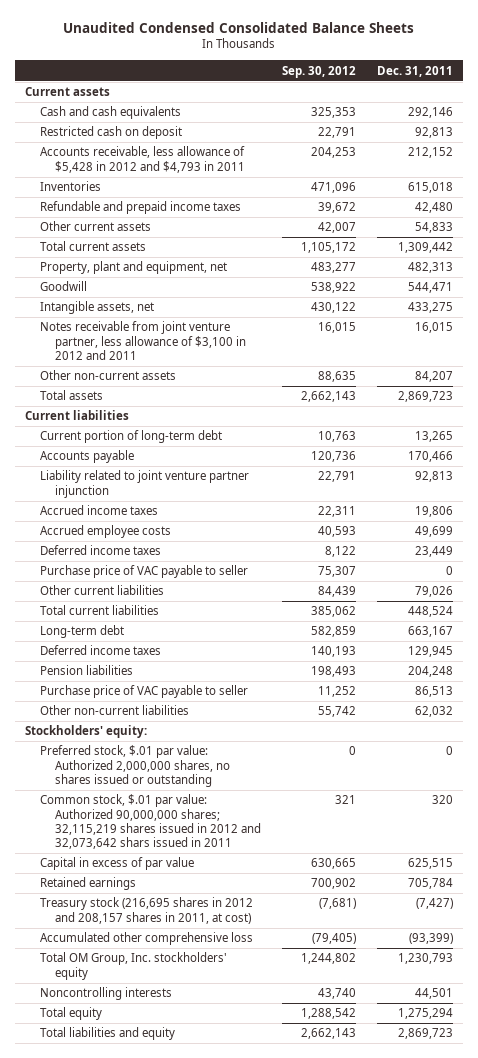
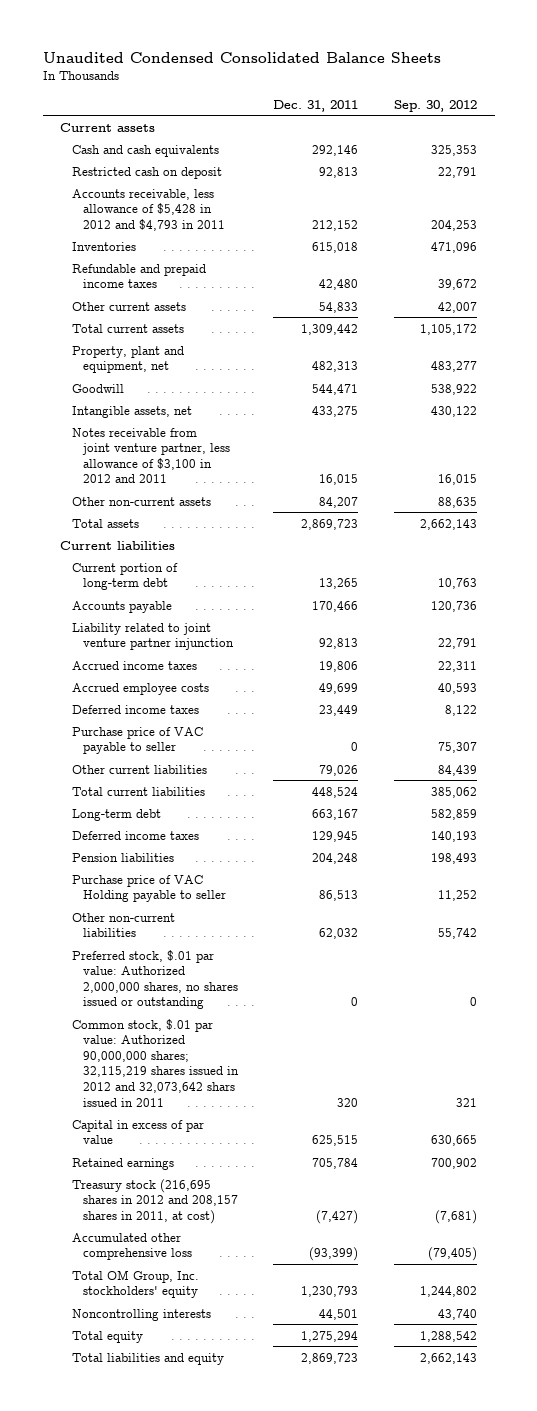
[40,685,249,699] Purchase price of VAC payable to seller -> [71,874,226,903] Purchase price of VAC Holding payable to seller
[25,725,148,739] Stockholders' equity: -> none

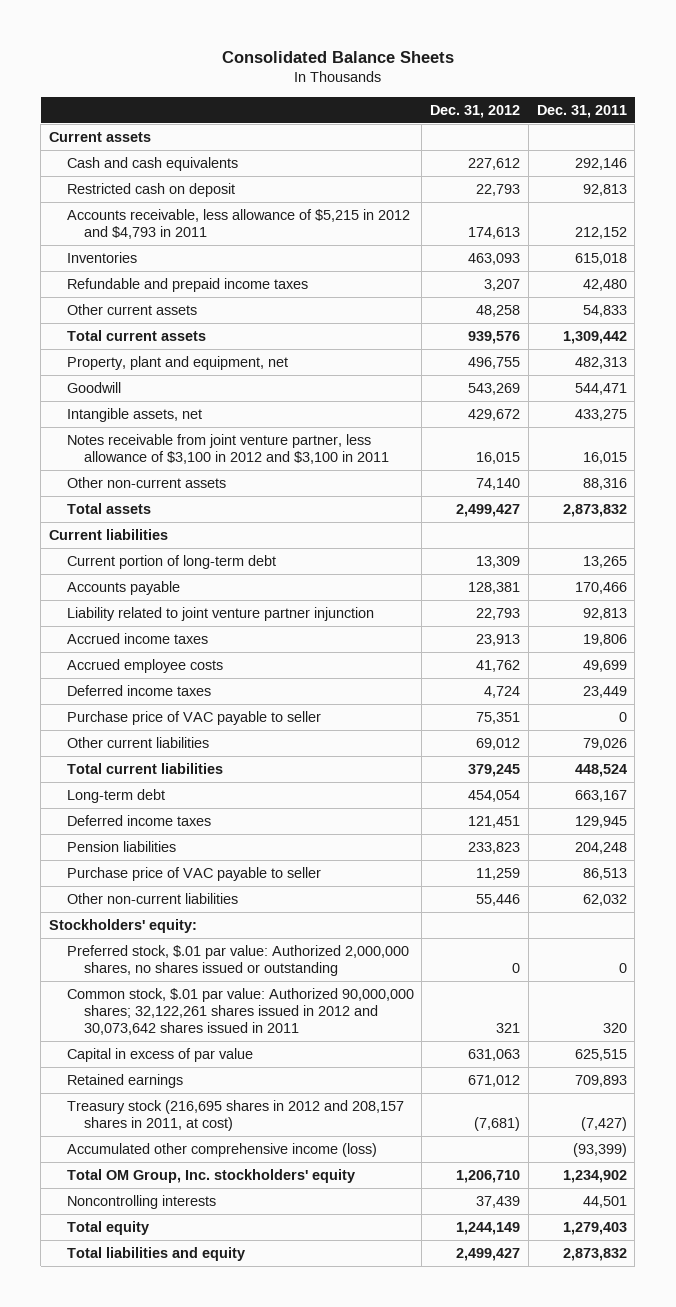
[42,51,441,63] Unaudited Condensed Consolidated Balance Sheets -> [221,51,454,64] Consolidated Balance Sheets
[393,99,477,112] Sep. 30, 2012 -> none
none -> [430,104,521,118] Dec. 31, 2012
[71,188,225,231] Accounts receivable, less allowance of $5,428 in 2012 and $4,793 in 2011 -> [66,208,410,239] Accounts receivable, less allowance of $5,215 in 2012 and $4,793 in 2011
[71,427,230,484] Notes receivable from joint venture partner, less allowance of $3,100 in 2012 and 2011 -> [66,433,389,464] Notes receivable from joint venture partner, less allowance of $3,100 in 2012 and $3,100 in 2011
[319,496,359,508] 84,207 -> [582,477,627,490] 88,316
[301,518,359,530] 2,869,723 -> [562,503,627,517] 2,873,832
[71,874,226,903] Purchase price of VAC Holding payable to seller -> [66,866,321,881] Purchase price of VAC payable to seller
none -> [49,918,198,933] Stockholders' equity:
[71,1018,239,1107] Common stock, $.01 par value: Authorized 90,000,000 shares; 32,115,219 shares issued in 2012 and 32,073,642 shars issued in 2011 -> [66,987,414,1035] Common stock, $.01 par value: Authorized 90,000,000 shares; 32,122,261 shares issued in 2012 and 30,073,642 shares issued in 2011
[312,1157,359,1169] 705,784 -> [574,1074,627,1087] 709,893
[71,1232,192,1261] Accumulated other comprehensive loss -> [66,1142,377,1157] Accumulated other comprehensive income (loss)
[301,1286,359,1298] 1,230,793 -> [562,1169,627,1183] 1,234,902
[301,1330,359,1342] 1,275,294 -> [562,1221,627,1235] 1,279,403
[301,1352,359,1364] 2,869,723 -> [562,1247,627,1261] 2,873,832

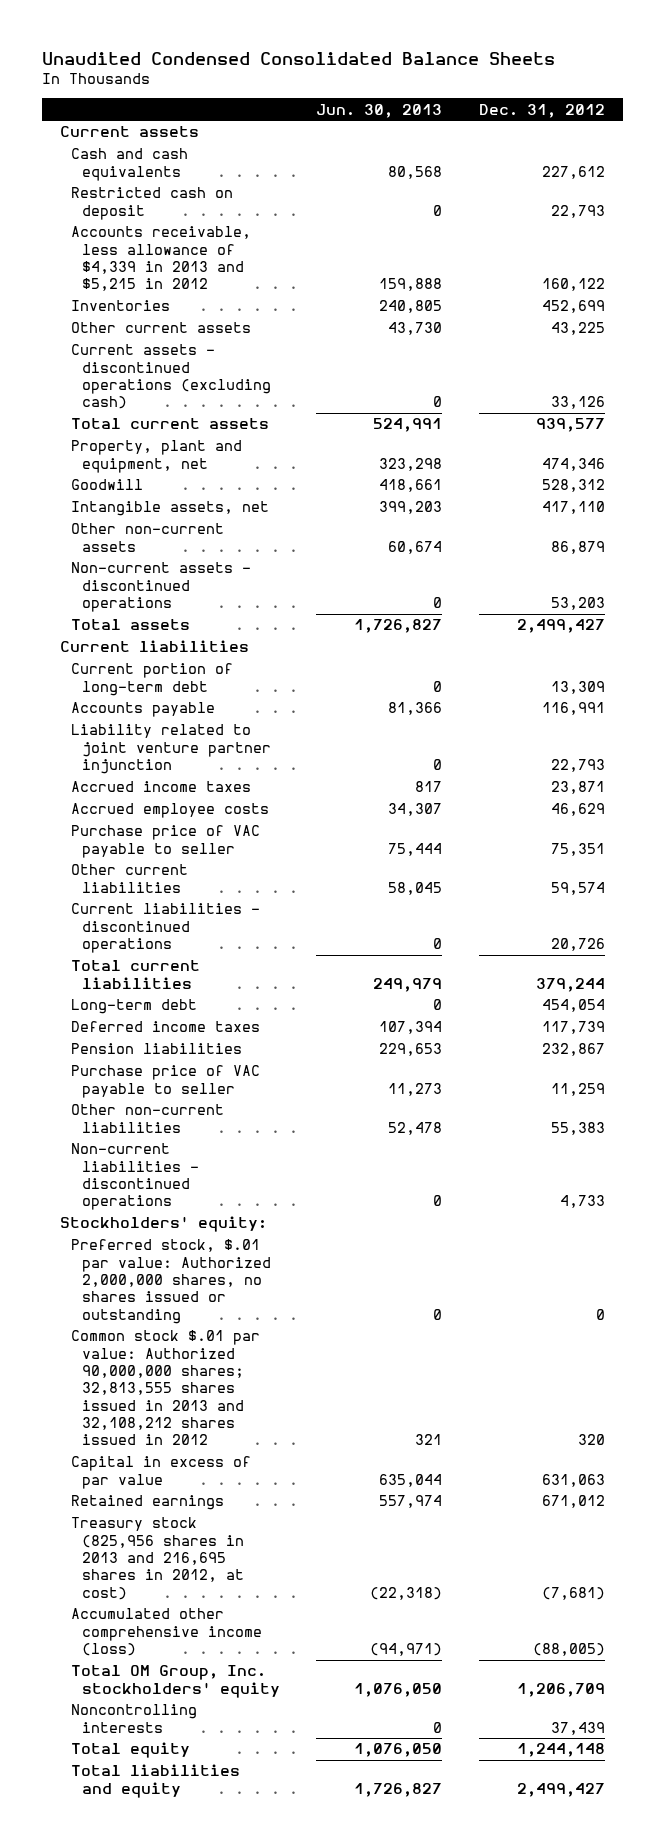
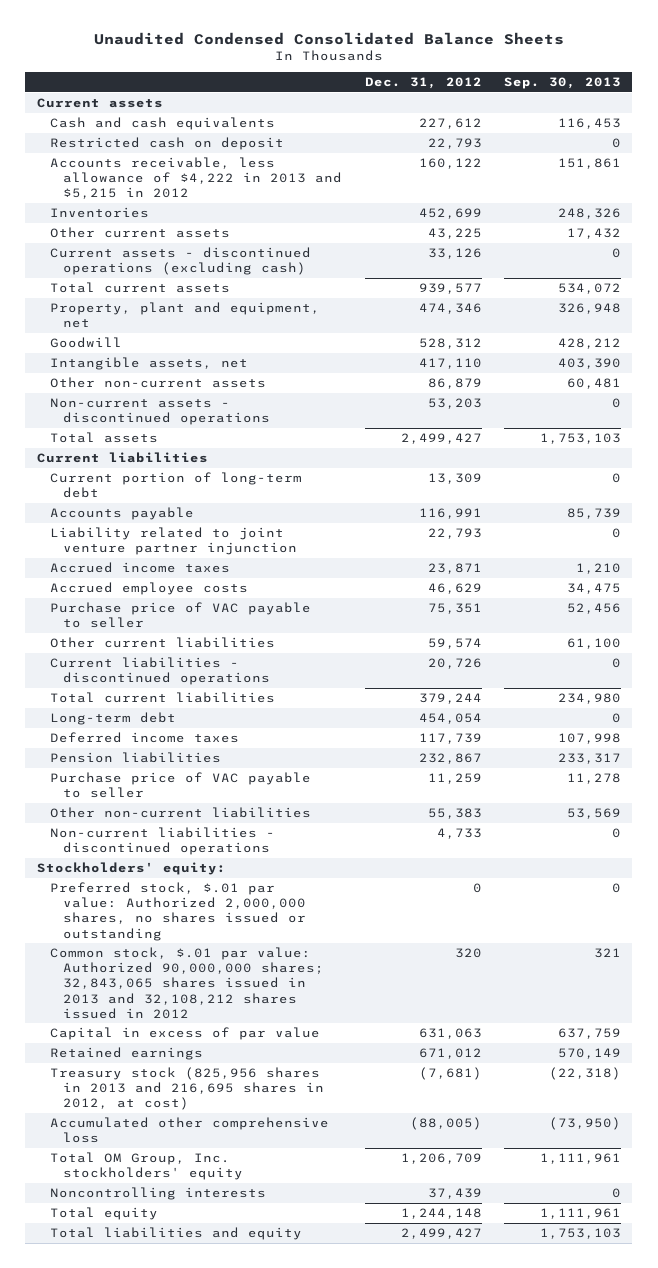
[316,103,443,118] Jun. 30, 2013 -> none
none -> [504,77,622,90] Sep. 30, 2013
[71,226,252,292] Accounts receivable, less allowance of $4,339 in 2013 and $5,215 in 2012 -> [49,157,342,200] Accounts receivable, less allowance of $4,222 in 2013 and $5,215 in 2012
[71,1330,261,1446] Common stock $.01 par value: Authorized 90,000,000 shares; 32,813,555 shares issued in 2013 and 32,108,212 shares issued in 2012 -> [49,947,324,1019] Common stock, $.01 par value: Authorized 90,000,000 shares; 32,843,065 shares issued in 2013 and 32,108,212 shares issued in 2012
[71,1608,263,1657] Accumulated other comprehensive income (loss) -> [49,1117,329,1144] Accumulated other comprehensive loss

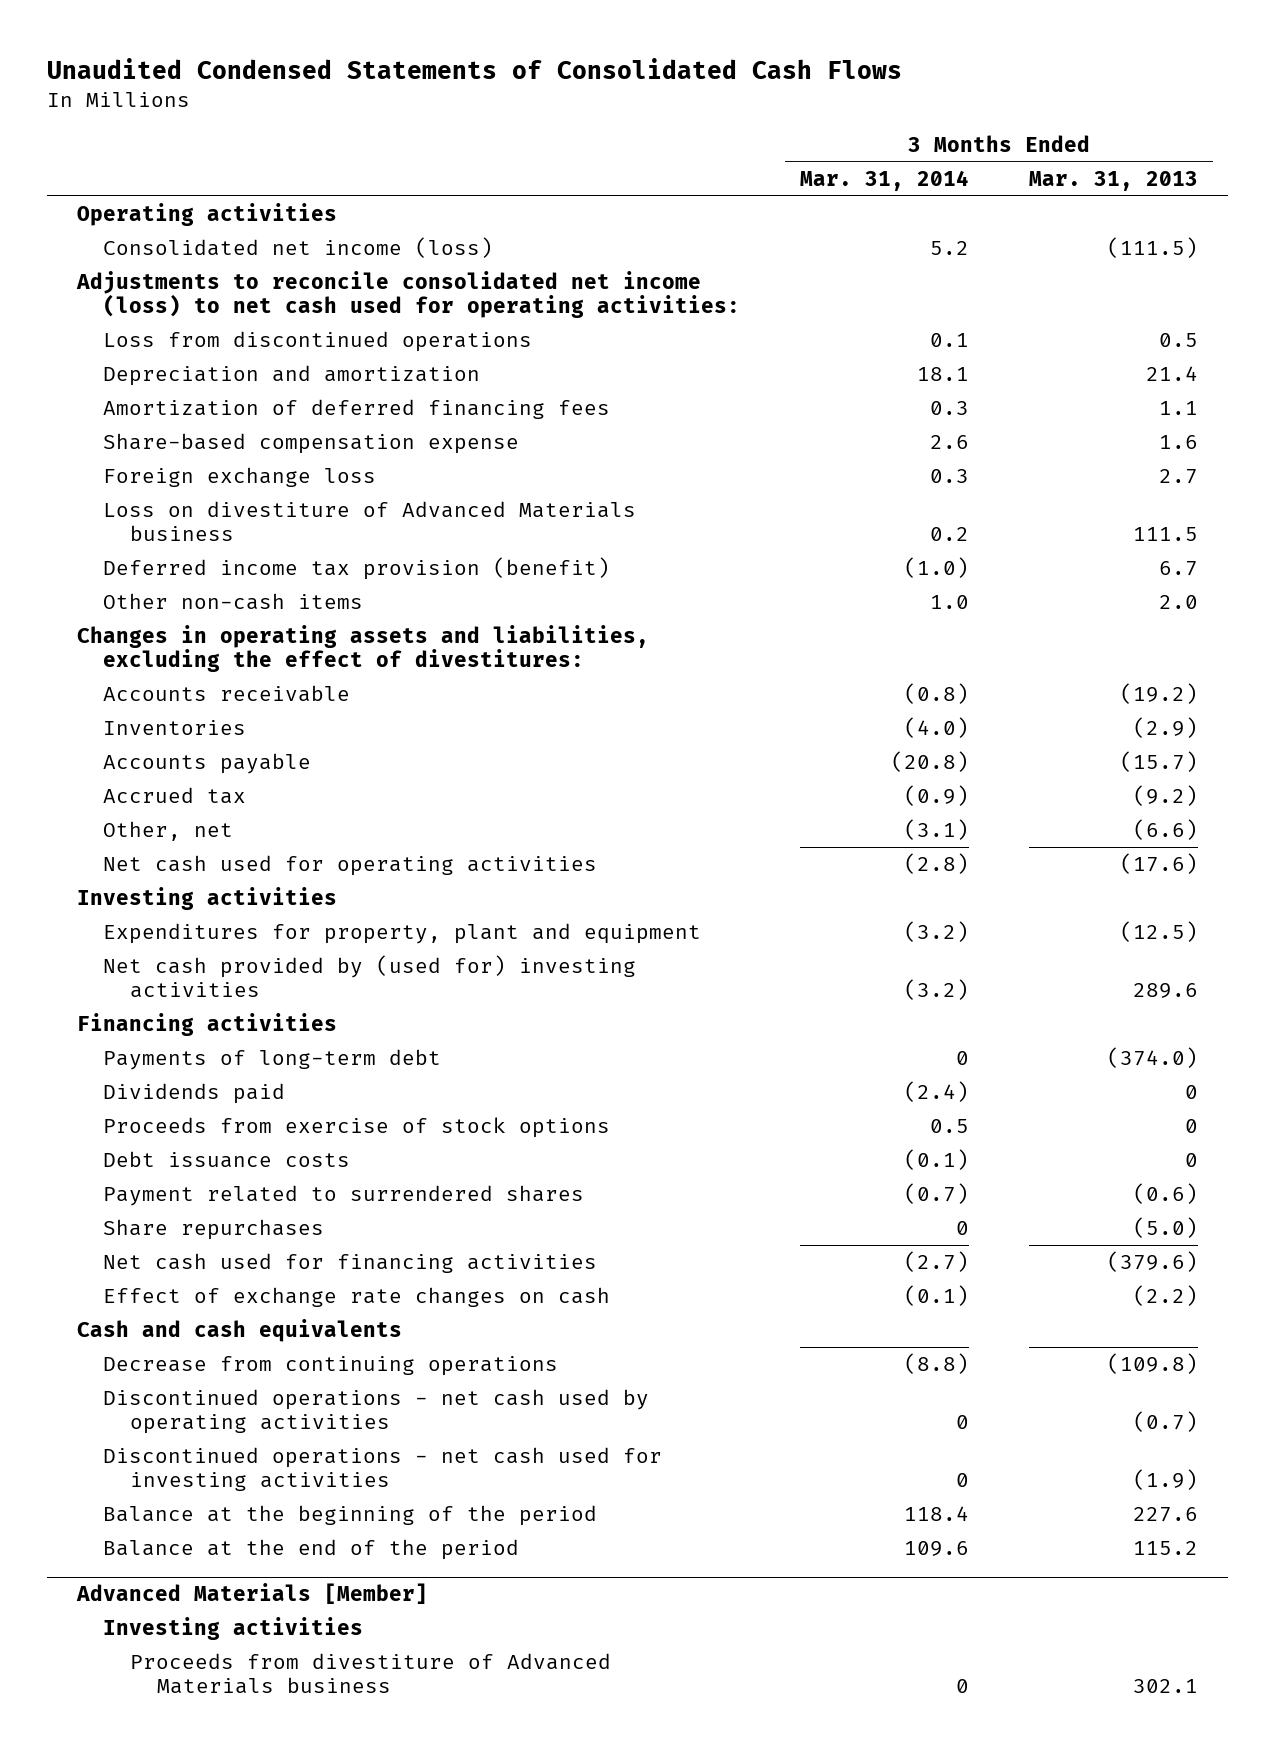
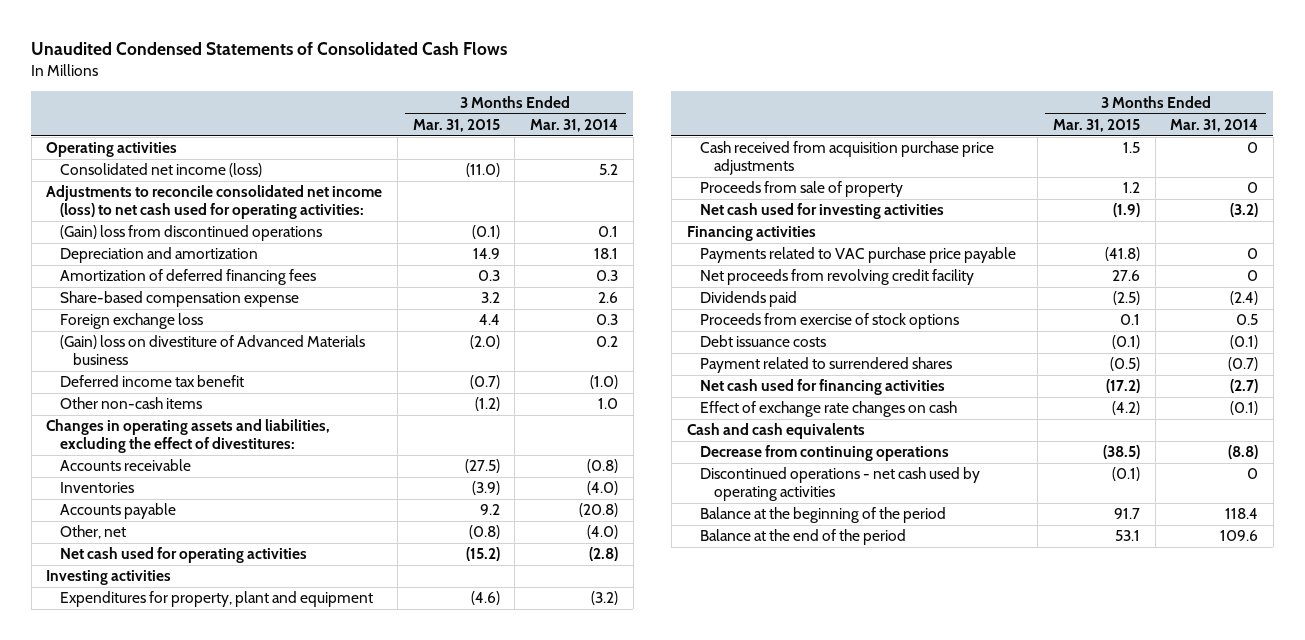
[1028,170,1198,191] Mar. 31, 2013 -> none
none -> [412,118,500,132] Mar. 31, 2015
[103,331,533,353] Loss from discontinued operations -> [59,225,322,242] (Gain) loss from discontinued operations
[103,501,637,542] Loss on divestiture of Advanced Materials business -> [59,335,365,366] (Gain) loss on divestiture of Advanced Materials business
[103,557,611,581] Deferred income tax provision (benefit) -> [59,375,244,388] Deferred income tax benefit
[103,787,247,805] Accrued tax -> none
[904,819,970,841] (3.1) -> [586,525,618,540] (4.0)
none -> [700,141,995,176] Cash received from acquisition purchase price adjustments
none -> [700,181,904,198] Proceeds from sale of property
[103,955,637,999] Net cash provided by (used for) investing activities -> [700,203,945,220] Net cash used for investing activities
[103,1049,442,1071] Payments of long-term debt -> none
none -> [700,247,1017,264] Payments related to VAC purchase price payable
none -> [700,269,975,286] Net proceeds from revolving credit facility
[103,1219,325,1241] Share repurchases -> none
[103,1447,663,1492] Discontinued operations - net cash used for investing activities -> none
[75,1583,428,1605] Advanced Materials [Member] -> none
[103,1617,364,1641] Investing activities -> none
[130,1653,612,1695] Proceeds from divestiture of Advanced Materials business -> none

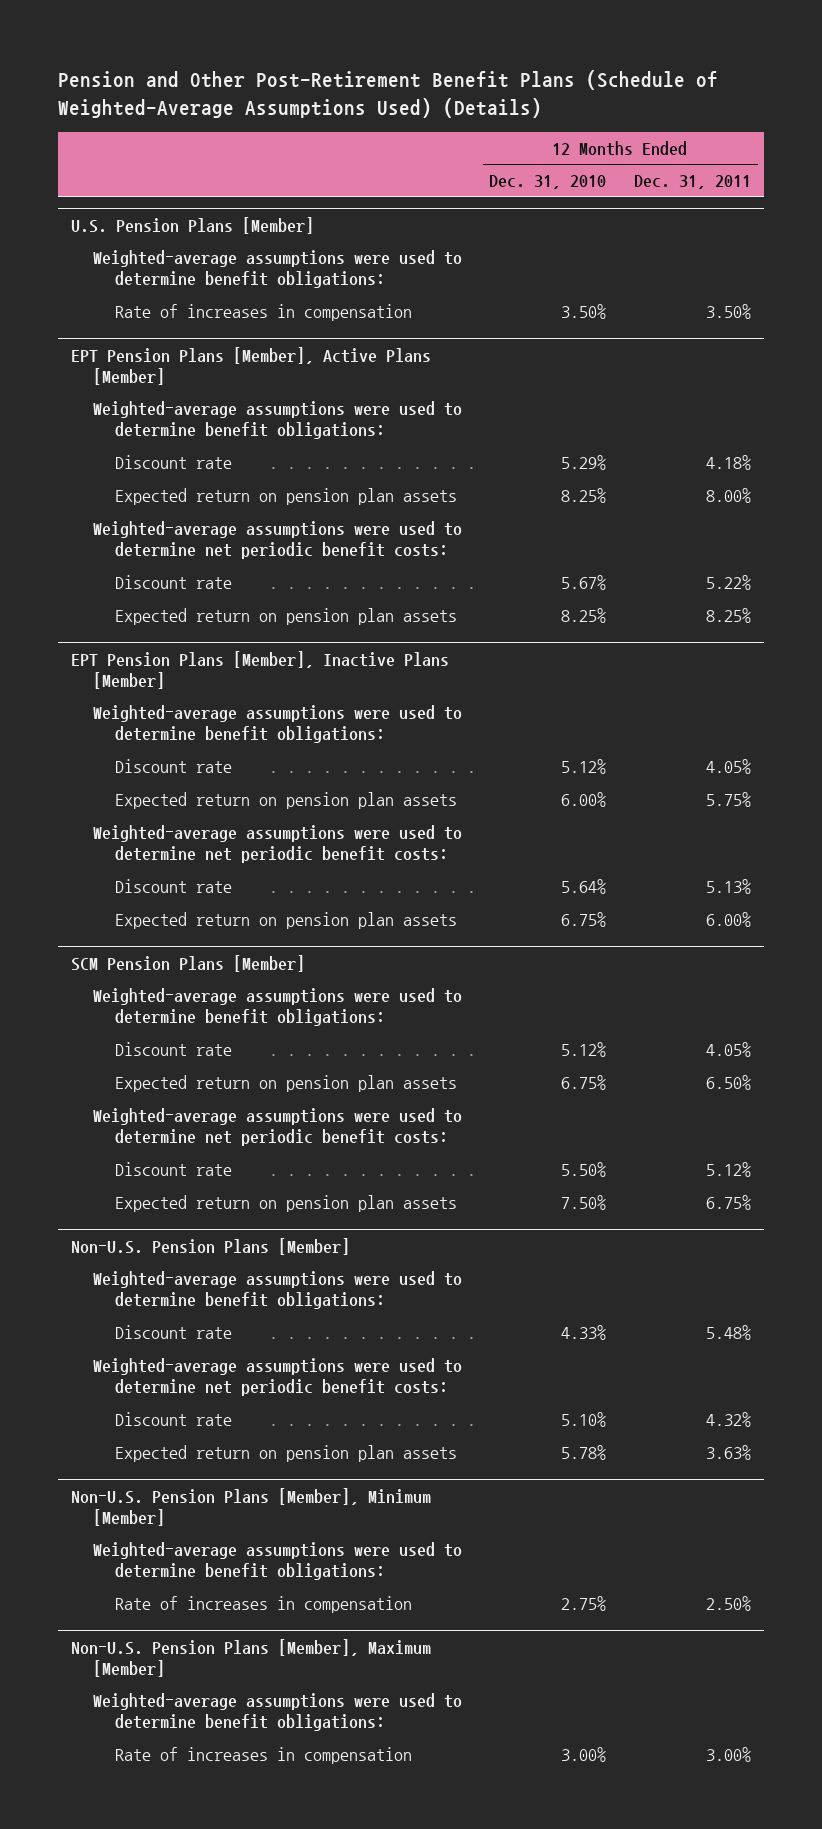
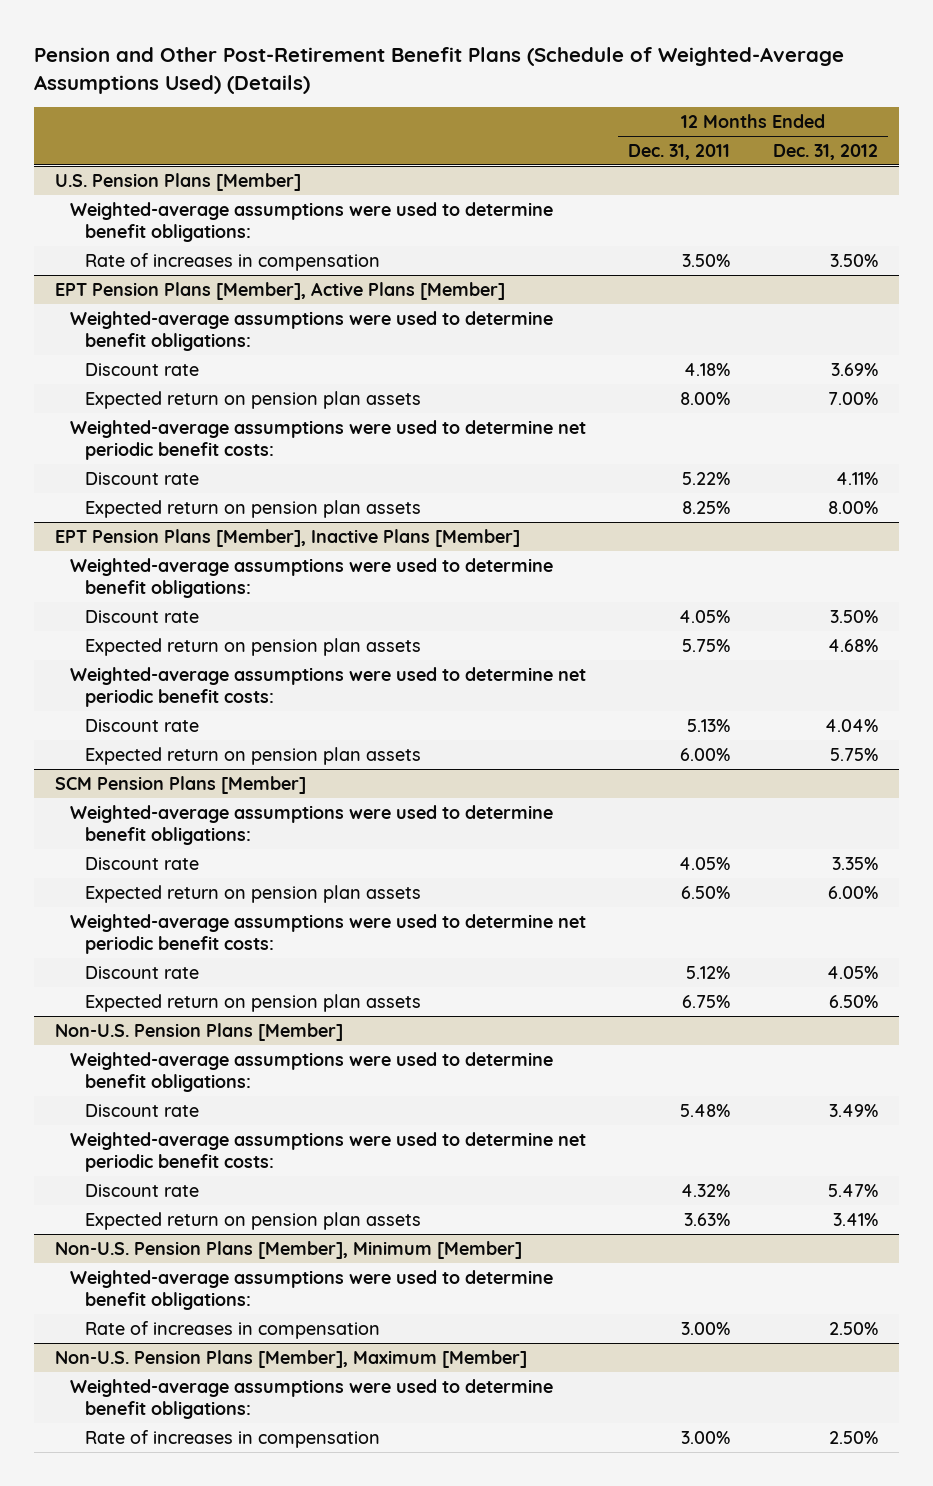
[489,175,607,190] Dec. 31, 2010 -> none
none -> [772,143,878,160] Dec. 31, 2012
[705,1596,751,1612] 2.50% -> [681,1321,731,1335] 3.00%

